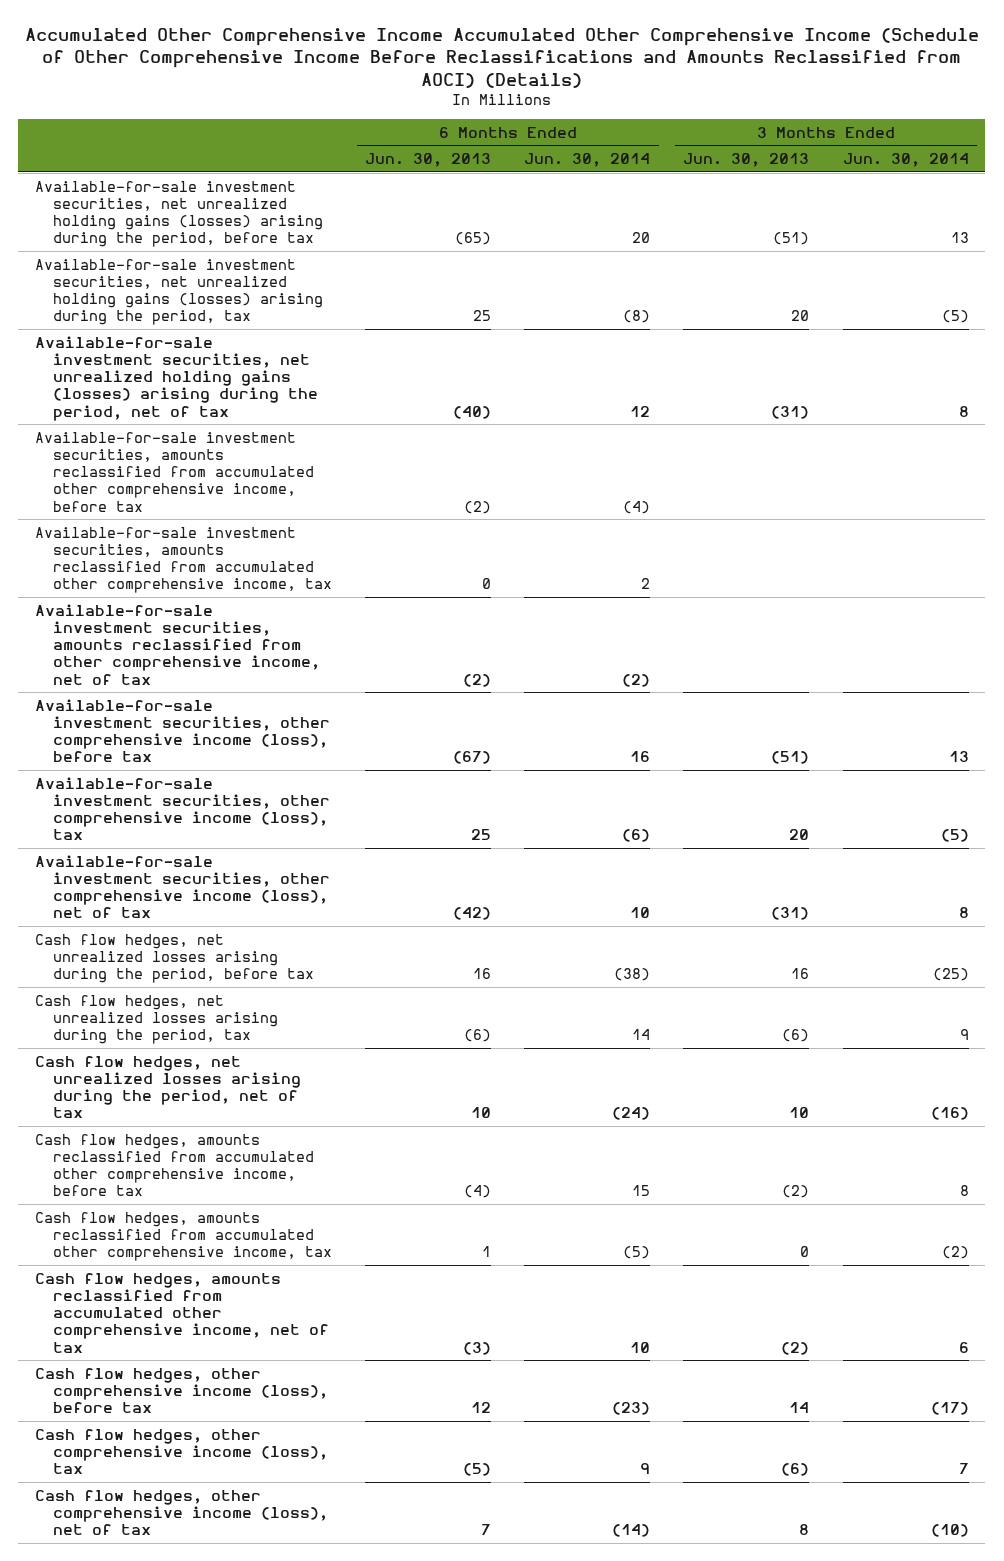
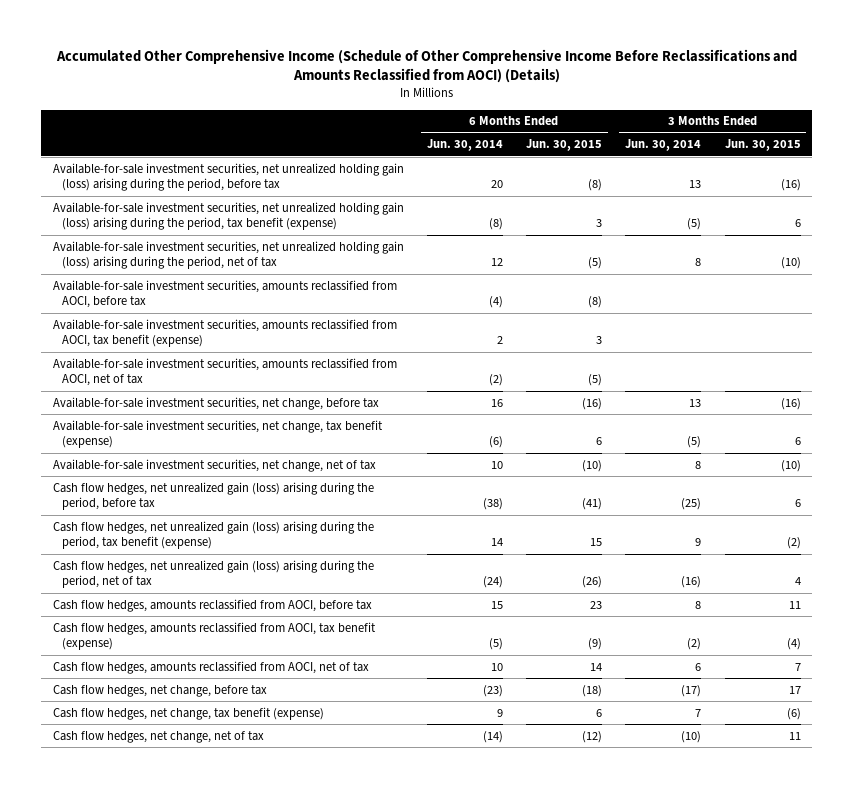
[24,27,979,88] Accumulated Other Comprehensive Income Accumulated Other Comprehensive Income (Schedule of Other Comprehensive Income Before Reclassifications and Amounts Reclassified from AOCI) (Details) -> [55,48,797,84] Accumulated Other Comprehensive Income (Schedule of Other Comprehensive Income Before Reclassifications and Amounts Reclassified from AOCI) (Details)
[365,153,492,168] Jun. 30, 2013 -> none
[683,153,810,168] Jun. 30, 2013 -> none
none -> [526,139,603,152] Jun. 30, 2015
none -> [724,139,801,152] Jun. 30, 2015
[34,180,323,248] Available-for-sale investment securities, net unrealized holding gains (losses) arising during the period, before tax -> [52,162,404,192] Available-for-sale investment securities, net unrealized holding gain (loss) arising during the period, before tax
[34,258,323,326] Available-for-sale investment securities, net unrealized holding gains (losses) arising during the period, tax -> [52,201,404,231] Available-for-sale investment securities, net unrealized holding gain (loss) arising during the period, tax benefit (expense)
[34,335,318,421] Available-for-sale investment securities, net unrealized holding gains (losses) arising during the period, net of tax -> [52,240,404,270] Available-for-sale investment securities, net unrealized holding gain (loss) arising during the period, net of tax
[34,431,314,512] Available-for-sale investment securities, amounts reclassified from accumulated other comprehensive income, before tax -> [52,279,397,309] Available-for-sale investment securities, amounts reclassified from AOCI, before tax
[34,526,332,594] Available-for-sale investment securities, amounts reclassified from accumulated other comprehensive income, tax -> [52,318,397,348] Available-for-sale investment securities, amounts reclassified from AOCI, tax benefit (expense)
[34,603,320,685] Available-for-sale investment securities, amounts reclassified from other comprehensive income, net of tax -> [52,357,397,387] Available-for-sale investment securities, amounts reclassified from AOCI, net of tax
[34,698,330,763] Available-for-sale investment securities, other comprehensive income (loss), before tax -> [52,396,379,410] Available-for-sale investment securities, net change, before tax
[34,776,330,841] Available-for-sale investment securities, other comprehensive income (loss), tax -> [52,419,383,449] Available-for-sale investment securities, net change, tax benefit (expense)
[34,854,330,919] Available-for-sale investment securities, other comprehensive income (loss), net of tax -> [52,458,376,472] Available-for-sale investment securities, net change, net of tax
[34,933,314,984] Cash flow hedges, net unrealized losses arising during the period, before tax -> [52,481,374,511] Cash flow hedges, net unrealized gain (loss) arising during the period, before tax
[34,994,278,1045] Cash flow hedges, net unrealized losses arising during the period, tax -> [52,520,374,550] Cash flow hedges, net unrealized gain (loss) arising during the period, tax benefit (expense)
[34,1055,301,1119] Cash flow hedges, net unrealized losses arising during the period, net of tax -> [52,559,374,589] Cash flow hedges, net unrealized gain (loss) arising during the period, net of tax
[34,1133,314,1197] Cash flow hedges, amounts reclassified from accumulated other comprehensive income, before tax -> [52,598,372,612] Cash flow hedges, amounts reclassified from AOCI, before tax
[34,1211,332,1262] Cash flow hedges, amounts reclassified from accumulated other comprehensive income, tax -> [52,621,376,651] Cash flow hedges, amounts reclassified from AOCI, tax benefit (expense)
[34,1272,329,1353] Cash flow hedges, amounts reclassified from accumulated other comprehensive income, net of tax -> [52,660,369,674] Cash flow hedges, amounts reclassified from AOCI, net of tax
[34,1367,328,1414] Cash flow hedges, other comprehensive income (loss), before tax -> [52,684,267,697] Cash flow hedges, net change, before tax
[34,1428,328,1475] Cash flow hedges, other comprehensive income (loss), tax -> [52,706,324,720] Cash flow hedges, net change, tax benefit (expense)
[34,1489,328,1536] Cash flow hedges, other comprehensive income (loss), net of tax -> [52,730,264,743] Cash flow hedges, net change, net of tax

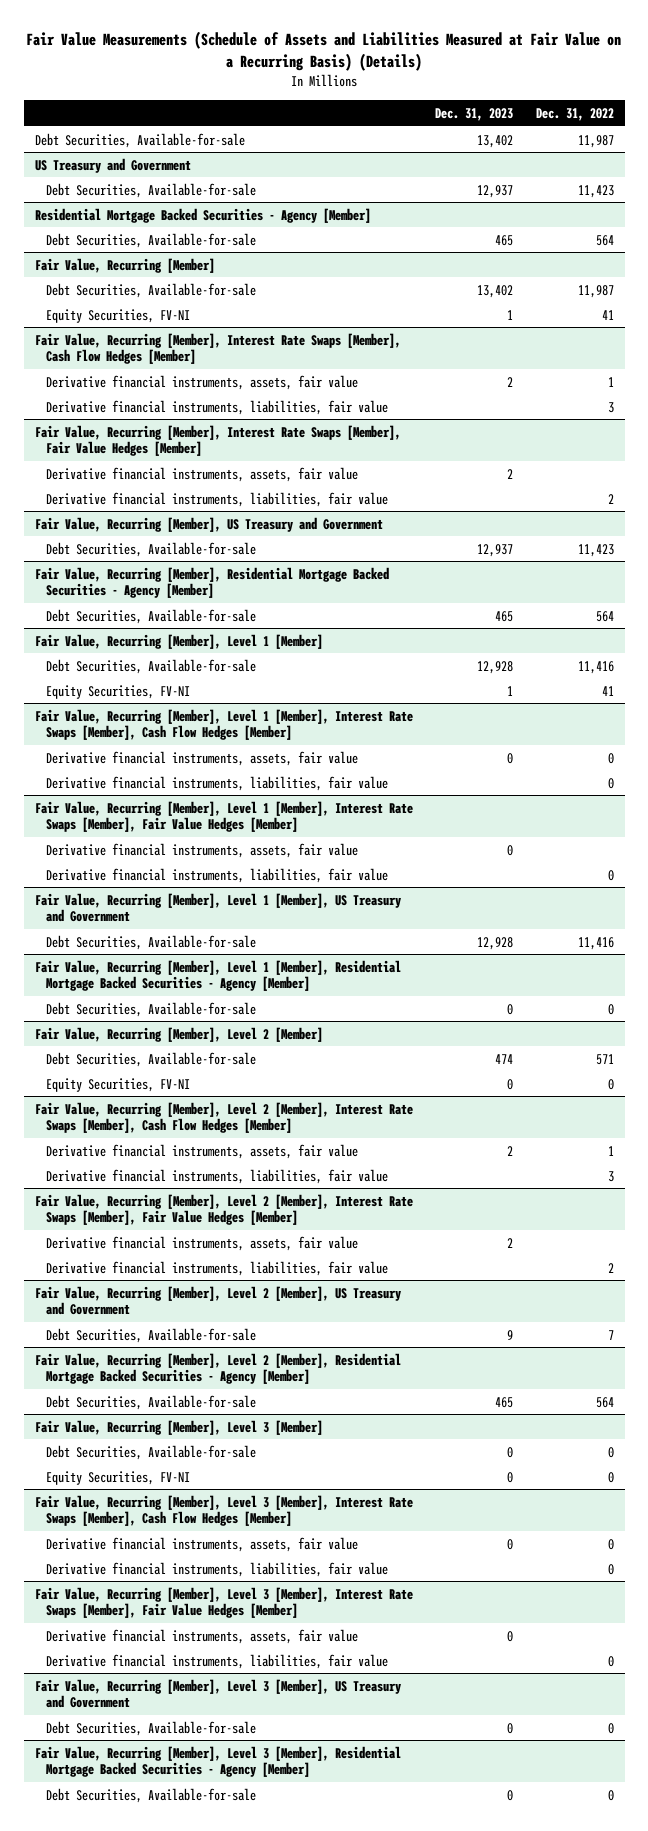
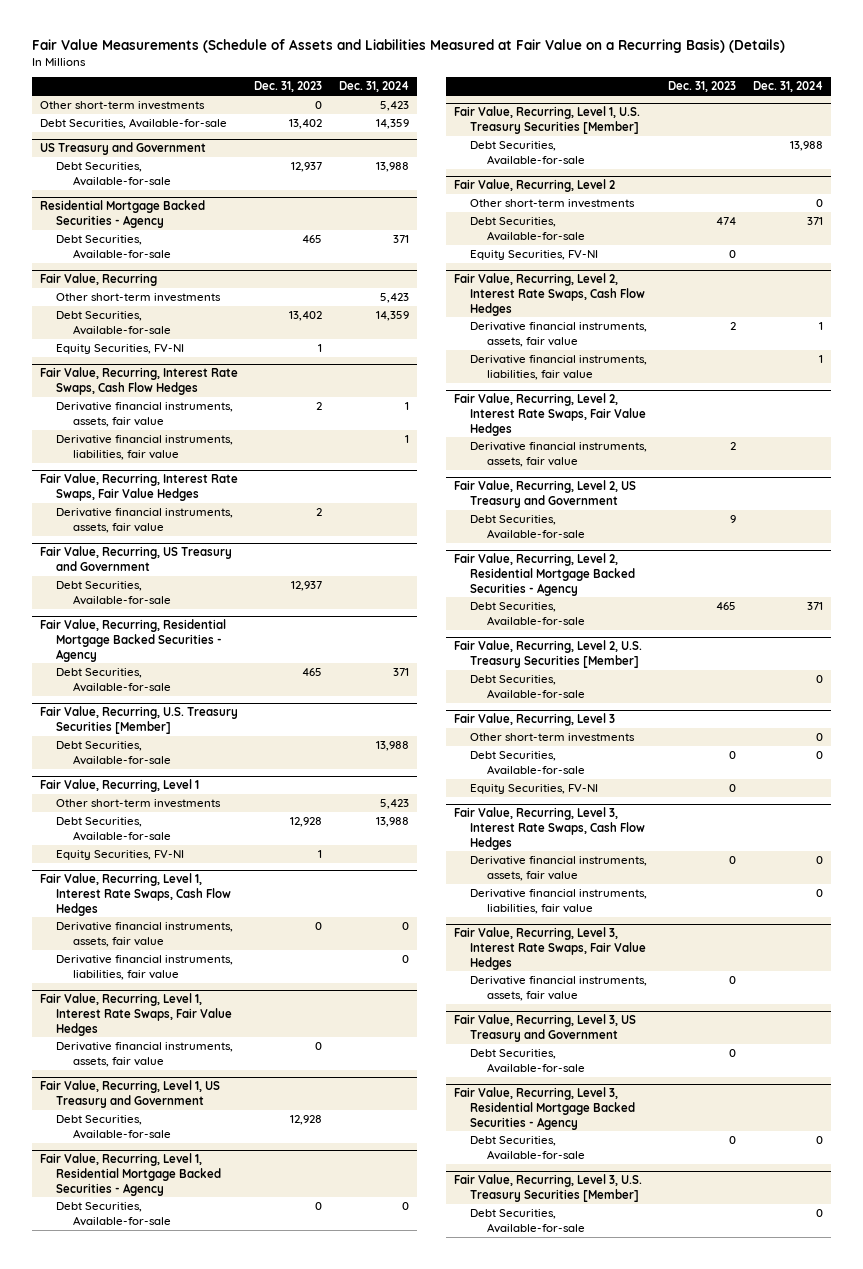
[535,108,614,122] Dec. 31, 2022 -> none
none -> [338,81,409,93] Dec. 31, 2024
none -> [40,101,206,111] Other short-term investments
[34,207,371,223] Residential Mortgage Backed Securities - Agency [Member] -> [40,200,206,229] Residential Mortgage Backed Securities - Agency
[34,257,215,273] Fair Value, Recurring [Member] -> [40,273,158,287] Fair Value, Recurring
none -> [56,293,222,303] Other short-term investments
[34,332,401,365] Fair Value, Recurring [Member], Interest Rate Swaps [Member], Cash Flow Hedges [Member] -> [40,367,239,396] Fair Value, Recurring, Interest Rate Swaps, Cash Flow Hedges
[34,424,401,457] Fair Value, Recurring [Member], Interest Rate Swaps [Member], Fair Value Hedges [Member] -> [40,473,239,502] Fair Value, Recurring, Interest Rate Swaps, Fair Value Hedges
[45,491,388,507] Derivative financial instruments, liabilities, fair value -> none
[34,516,383,532] Fair Value, Recurring [Member], US Treasury and Government -> [40,546,233,572] Fair Value, Recurring, US Treasury and Government
[34,566,389,599] Fair Value, Recurring [Member], Residential Mortgage Backed Securities - Agency [Member] -> [40,619,227,662] Fair Value, Recurring, Residential Mortgage Backed Securities - Agency
none -> [40,706,239,735] Fair Value, Recurring, U.S. Treasury Securities [Member]
none -> [56,741,171,765] Debt Securities, Available-for-sale
[34,633,323,649] Fair Value, Recurring [Member], Level 1 [Member] -> [40,779,200,793] Fair Value, Recurring, Level 1
none -> [56,799,222,809] Other short-term investments
[34,708,413,741] Fair Value, Recurring [Member], Level 1 [Member], Interest Rate Swaps [Member], Cash Flow Hedges [Member] -> [40,873,232,916] Fair Value, Recurring, Level 1, Interest Rate Swaps, Cash Flow Hedges
[34,800,413,833] Fair Value, Recurring [Member], Level 1 [Member], Interest Rate Swaps [Member], Fair Value Hedges [Member] -> [40,993,233,1036] Fair Value, Recurring, Level 1, Interest Rate Swaps, Fair Value Hedges
[45,867,388,883] Derivative financial instruments, liabilities, fair value -> none
[34,892,401,923] Fair Value, Recurring [Member], Level 1 [Member], US Treasury and Government -> [40,1080,221,1109] Fair Value, Recurring, Level 1, US Treasury and Government
[34,959,401,992] Fair Value, Recurring [Member], Level 1 [Member], Residential Mortgage Backed Securities - Agency [Member] -> [40,1153,222,1196] Fair Value, Recurring, Level 1, Residential Mortgage Backed Securities - Agency
none -> [453,106,640,135] Fair Value, Recurring, Level 1, U.S. Treasury Securities [Member]
none -> [470,141,585,165] Debt Securities, Available-for-sale
[34,1026,323,1042] Fair Value, Recurring [Member], Level 2 [Member] -> [453,179,615,193] Fair Value, Recurring, Level 2
none -> [470,199,636,209] Other short-term investments
[34,1101,413,1134] Fair Value, Recurring [Member], Level 2 [Member], Interest Rate Swaps [Member], Cash Flow Hedges [Member] -> [453,273,646,316] Fair Value, Recurring, Level 2, Interest Rate Swaps, Cash Flow Hedges
[34,1193,413,1226] Fair Value, Recurring [Member], Level 2 [Member], Interest Rate Swaps [Member], Fair Value Hedges [Member] -> [453,393,647,436] Fair Value, Recurring, Level 2, Interest Rate Swaps, Fair Value Hedges
[45,1260,388,1276] Derivative financial instruments, liabilities, fair value -> none
[34,1285,401,1316] Fair Value, Recurring [Member], Level 2 [Member], US Treasury and Government -> [453,480,636,509] Fair Value, Recurring, Level 2, US Treasury and Government
[34,1352,401,1385] Fair Value, Recurring [Member], Level 2 [Member], Residential Mortgage Backed Securities - Agency [Member] -> [453,553,636,596] Fair Value, Recurring, Level 2, Residential Mortgage Backed Securities - Agency
none -> [453,640,642,669] Fair Value, Recurring, Level 2, U.S. Treasury Securities [Member]
none -> [470,675,585,699] Debt Securities, Available-for-sale
[34,1419,323,1435] Fair Value, Recurring [Member], Level 3 [Member] -> [453,713,615,727] Fair Value, Recurring, Level 3
none -> [470,733,636,743] Other short-term investments
[34,1494,413,1527] Fair Value, Recurring [Member], Level 3 [Member], Interest Rate Swaps [Member], Cash Flow Hedges [Member] -> [453,807,646,850] Fair Value, Recurring, Level 3, Interest Rate Swaps, Cash Flow Hedges
[34,1586,413,1619] Fair Value, Recurring [Member], Level 3 [Member], Interest Rate Swaps [Member], Fair Value Hedges [Member] -> [453,927,647,970] Fair Value, Recurring, Level 3, Interest Rate Swaps, Fair Value Hedges
[45,1653,388,1669] Derivative financial instruments, liabilities, fair value -> none
[34,1678,401,1709] Fair Value, Recurring [Member], Level 3 [Member], US Treasury and Government -> [453,1014,636,1043] Fair Value, Recurring, Level 3, US Treasury and Government
[34,1745,401,1778] Fair Value, Recurring [Member], Level 3 [Member], Residential Mortgage Backed Securities - Agency [Member] -> [453,1087,636,1130] Fair Value, Recurring, Level 3, Residential Mortgage Backed Securities - Agency
none -> [453,1174,642,1203] Fair Value, Recurring, Level 3, U.S. Treasury Securities [Member]
none -> [470,1209,585,1233] Debt Securities, Available-for-sale

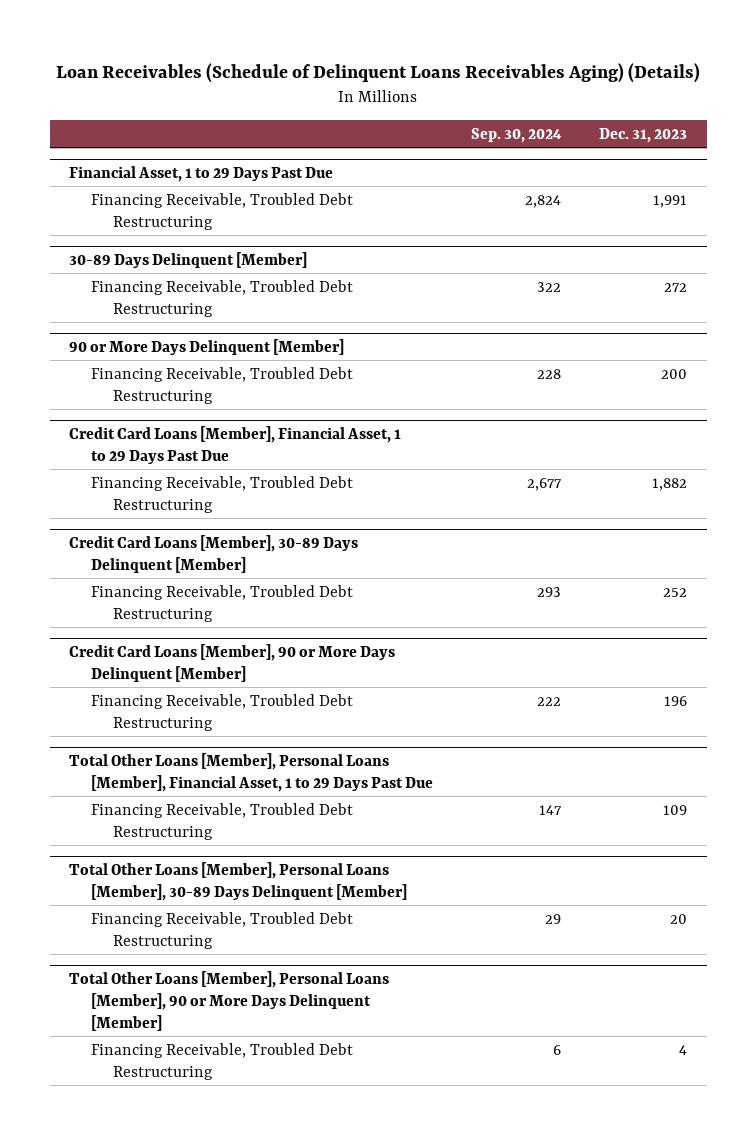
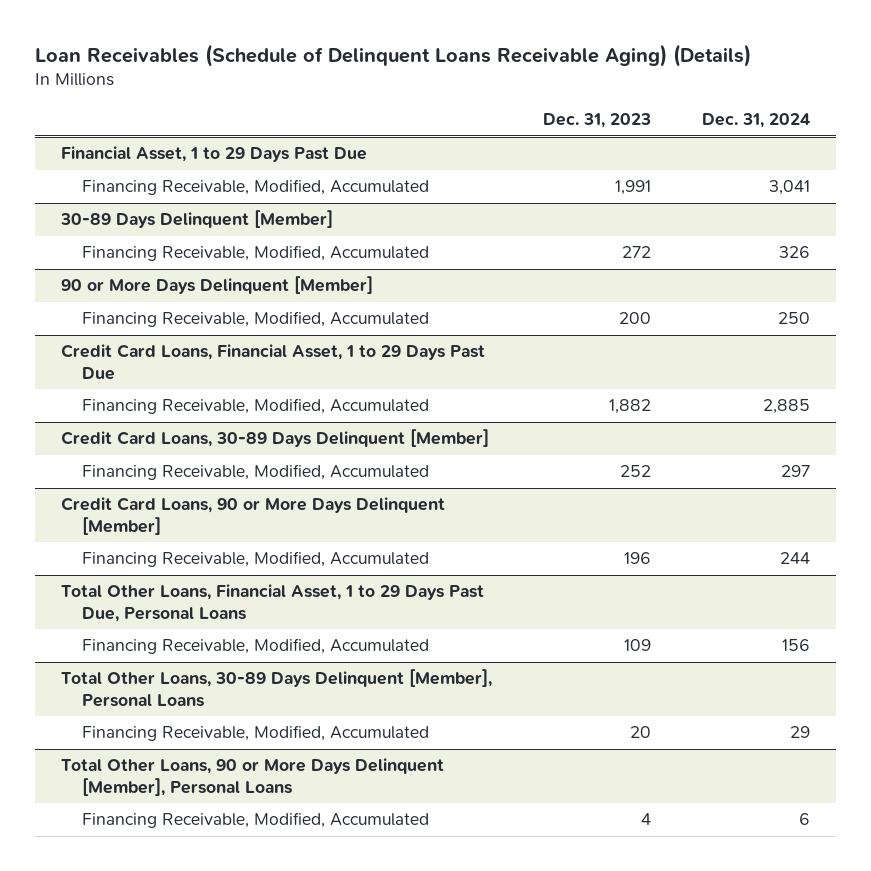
[56,62,701,83] Loan Receivables (Schedule of Delinquent Loans Receivables Aging) (Details) -> [34,43,751,67] Loan Receivables (Schedule of Delinquent Loans Receivable Aging) (Details)
[471,127,563,143] Sep. 30, 2024 -> none
none -> [702,113,811,129] Dec. 31, 2024
[91,192,354,230] Financing Receivable, Troubled Debt Restructuring -> [82,179,430,196] Financing Receivable, Modified, Accumulated
[91,279,354,317] Financing Receivable, Troubled Debt Restructuring -> [82,245,430,262] Financing Receivable, Modified, Accumulated
[91,366,354,404] Financing Receivable, Troubled Debt Restructuring -> [82,311,430,328] Financing Receivable, Modified, Accumulated
[68,425,401,464] Credit Card Loans [Member], Financial Asset, 1 to 29 Days Past Due -> [60,344,485,380] Credit Card Loans, Financial Asset, 1 to 29 Days Past Due
[91,475,354,513] Financing Receivable, Troubled Debt Restructuring -> [82,398,430,415] Financing Receivable, Modified, Accumulated
[68,534,358,573] Credit Card Loans [Member], 30-89 Days Delinquent [Member] -> [60,429,489,448] Credit Card Loans, 30-89 Days Delinquent [Member]
[91,584,354,622] Financing Receivable, Troubled Debt Restructuring -> [82,464,430,481] Financing Receivable, Modified, Accumulated
[68,643,395,682] Credit Card Loans [Member], 90 or More Days Delinquent [Member] -> [60,497,445,535] Credit Card Loans, 90 or More Days Delinquent [Member]
[91,693,354,731] Financing Receivable, Troubled Debt Restructuring -> [82,551,430,568] Financing Receivable, Modified, Accumulated
[68,752,434,792] Total Other Loans [Member], Personal Loans [Member], Financial Asset, 1 to 29 Days Past Due -> [60,584,484,622] Total Other Loans, Financial Asset, 1 to 29 Days Past Due, Personal Loans
[91,802,354,840] Financing Receivable, Troubled Debt Restructuring -> [82,638,430,655] Financing Receivable, Modified, Accumulated
[68,861,408,901] Total Other Loans [Member], Personal Loans [Member], 30-89 Days Delinquent [Member] -> [60,669,492,707] Total Other Loans, 30-89 Days Delinquent [Member], Personal Loans
[91,911,354,949] Financing Receivable, Troubled Debt Restructuring -> [82,725,430,742] Financing Receivable, Modified, Accumulated
[68,970,389,1031] Total Other Loans [Member], Personal Loans [Member], 90 or More Days Delinquent [Member] -> [60,758,444,796] Total Other Loans, 90 or More Days Delinquent [Member], Personal Loans
[91,1042,354,1080] Financing Receivable, Troubled Debt Restructuring -> [82,812,430,829] Financing Receivable, Modified, Accumulated

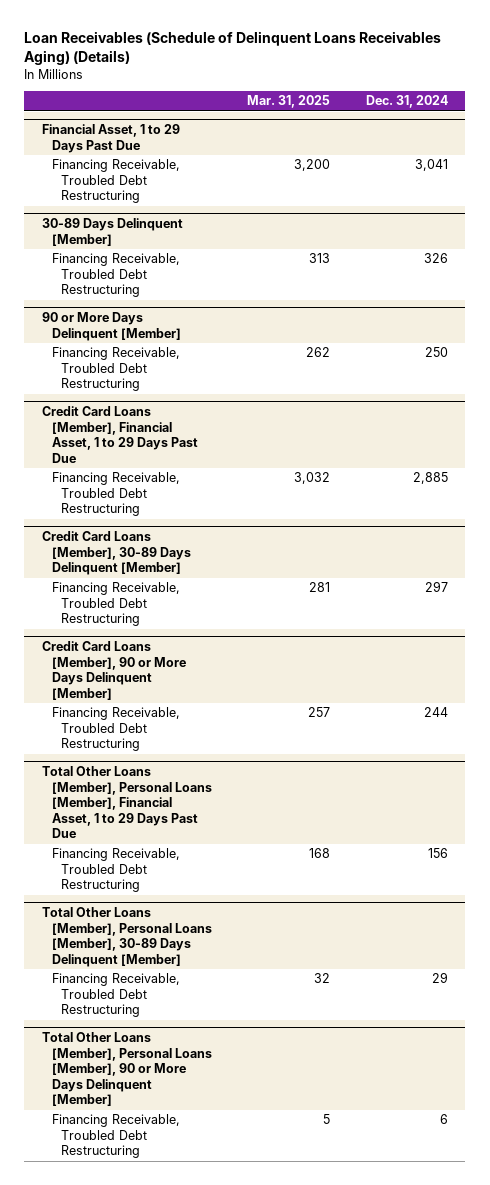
[34,43,751,67] Loan Receivables (Schedule of Delinquent Loans Receivable Aging) (Details) -> [24,31,442,66] Loan Receivables (Schedule of Delinquent Loans Receivables Aging) (Details)
[542,113,651,129] Dec. 31, 2023 -> none
none -> [247,95,331,109] Mar. 31, 2025
[82,179,430,196] Financing Receivable, Modified, Accumulated -> [51,159,180,204] Financing Receivable, Troubled Debt Restructuring
[82,245,430,262] Financing Receivable, Modified, Accumulated -> [51,253,180,298] Financing Receivable, Troubled Debt Restructuring
[82,311,430,328] Financing Receivable, Modified, Accumulated -> [51,347,180,392] Financing Receivable, Troubled Debt Restructuring
[60,344,485,380] Credit Card Loans, Financial Asset, 1 to 29 Days Past Due -> [42,406,198,463] Credit Card Loans [Member], Financial Asset, 1 to 29 Days Past Due
[82,398,430,415] Financing Receivable, Modified, Accumulated -> [51,472,180,517] Financing Receivable, Troubled Debt Restructuring
[60,429,489,448] Credit Card Loans, 30-89 Days Delinquent [Member] -> [42,531,191,576] Credit Card Loans [Member], 30-89 Days Delinquent [Member]
[82,464,430,481] Financing Receivable, Modified, Accumulated -> [51,582,180,627] Financing Receivable, Troubled Debt Restructuring
[60,497,445,535] Credit Card Loans, 90 or More Days Delinquent [Member] -> [42,641,186,700] Credit Card Loans [Member], 90 or More Days Delinquent [Member]
[82,551,430,568] Financing Receivable, Modified, Accumulated -> [51,707,180,752] Financing Receivable, Troubled Debt Restructuring
[60,584,484,622] Total Other Loans, Financial Asset, 1 to 29 Days Past Due, Personal Loans -> [42,766,212,839] Total Other Loans [Member], Personal Loans [Member], Financial Asset, 1 to 29 Days Past Due
[82,638,430,655] Financing Receivable, Modified, Accumulated -> [51,848,180,893] Financing Receivable, Troubled Debt Restructuring
[60,669,492,707] Total Other Loans, 30-89 Days Delinquent [Member], Personal Loans -> [42,907,212,967] Total Other Loans [Member], Personal Loans [Member], 30-89 Days Delinquent [Member]
[82,725,430,742] Financing Receivable, Modified, Accumulated -> [51,973,180,1018] Financing Receivable, Troubled Debt Restructuring
[60,758,444,796] Total Other Loans, 90 or More Days Delinquent [Member], Personal Loans -> [42,1032,212,1107] Total Other Loans [Member], Personal Loans [Member], 90 or More Days Delinquent [Member]
[82,812,430,829] Financing Receivable, Modified, Accumulated -> [51,1114,180,1159] Financing Receivable, Troubled Debt Restructuring

